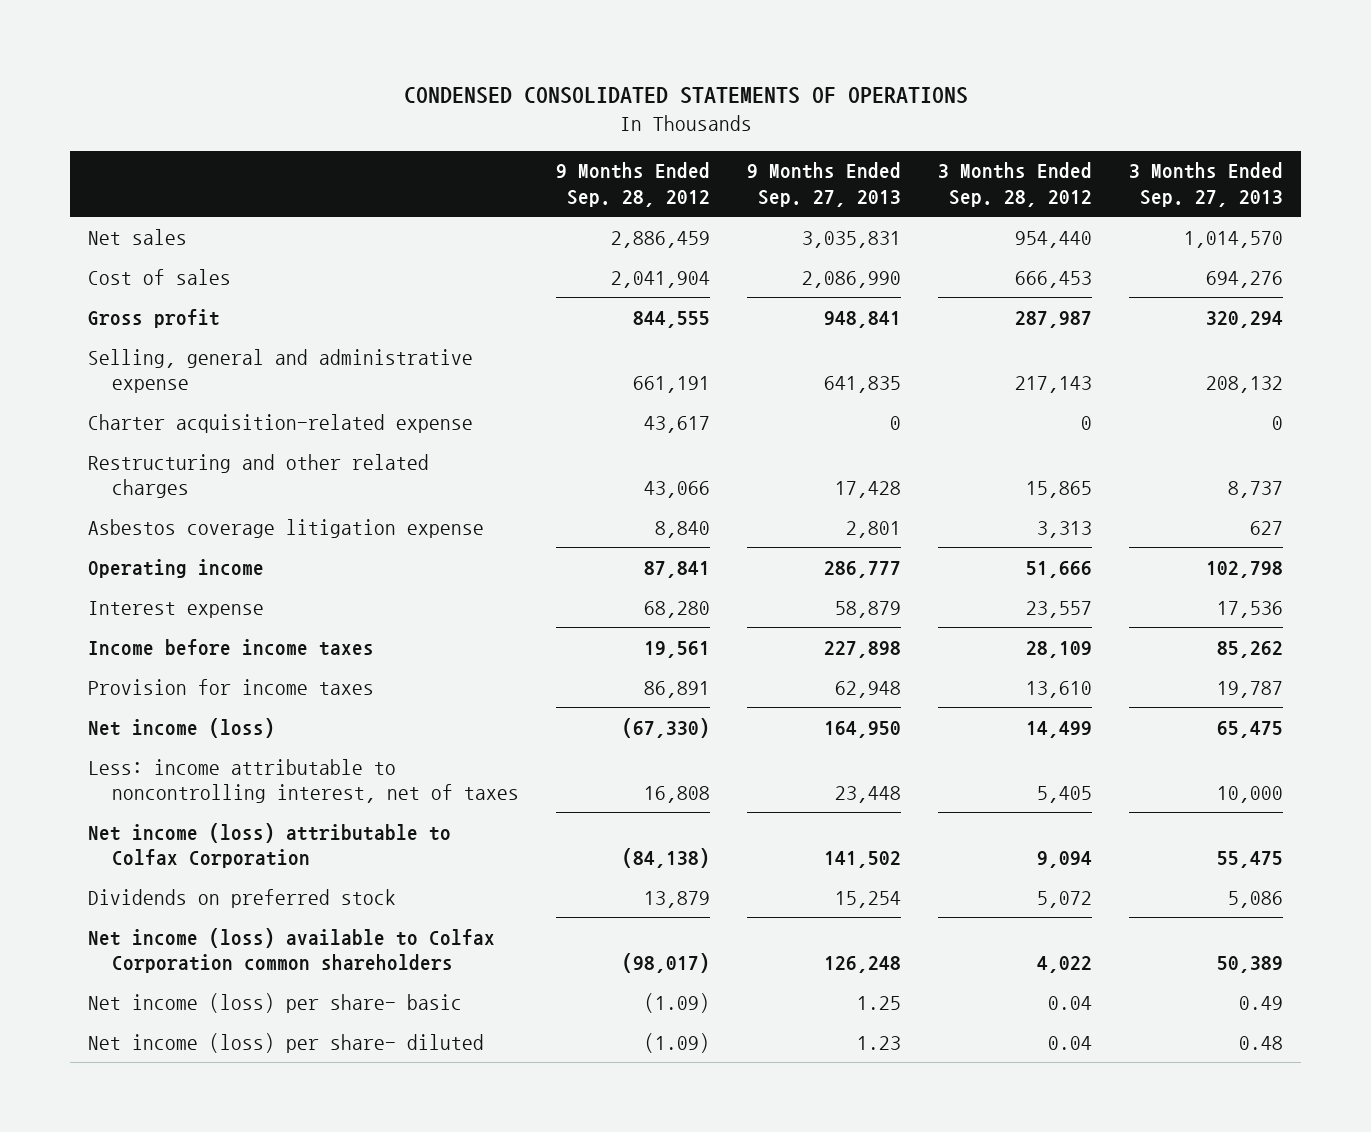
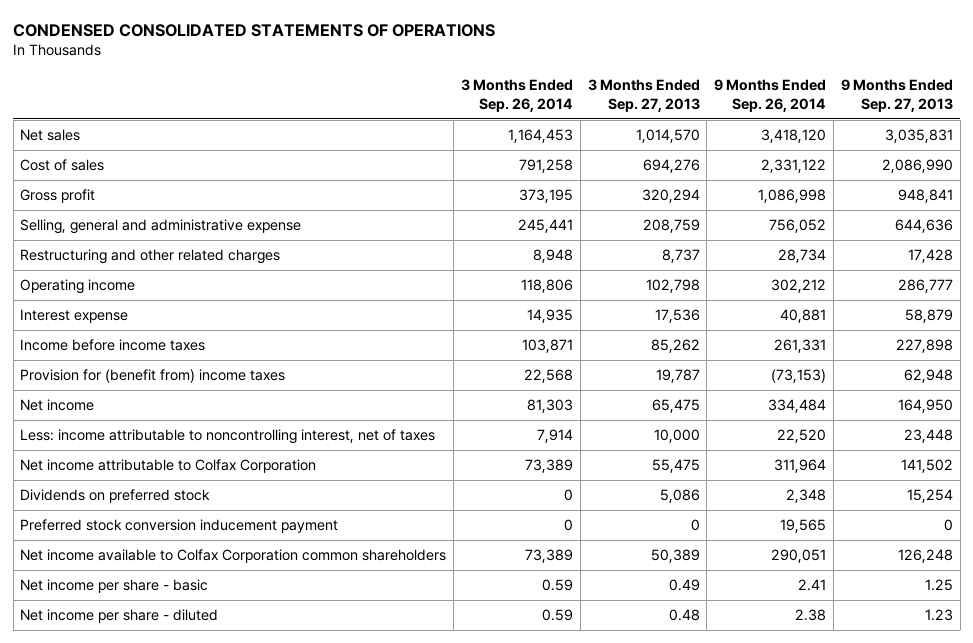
[555,162,710,207] 9 Months Ended Sep. 28, 2012 -> none
[937,162,1092,207] 3 Months Ended Sep. 28, 2012 -> none
none -> [461,78,574,112] 3 Months Ended Sep. 26, 2014
none -> [714,78,827,112] 9 Months Ended Sep. 26, 2014
[88,413,474,433] Charter acquisition-related expense -> none
[823,376,901,394] 641,835 -> [894,219,953,234] 644,636
[1205,376,1283,394] 208,132 -> [642,219,700,234] 208,759
[88,518,485,538] Asbestos coverage litigation expense -> none
[88,678,375,695] Provision for income taxes -> [20,369,286,384] Provision for (benefit from) income taxes
[88,717,276,738] Net income (loss) -> [20,399,95,412] Net income
[88,822,452,869] Net income (loss) attributable to Colfax Corporation -> [20,459,317,474] Net income attributable to Colfax Corporation
none -> [20,519,339,534] Preferred stock conversion inducement payment
[88,927,496,974] Net income (loss) available to Colfax Corporation common shareholders -> [20,549,447,564] Net income available to Colfax Corporation common shareholders
[88,992,463,1013] Net income (loss) per share- basic -> [20,579,209,594] Net income per share - basic
[88,1032,485,1053] Net income (loss) per share- diluted -> [20,609,219,624] Net income per share - diluted

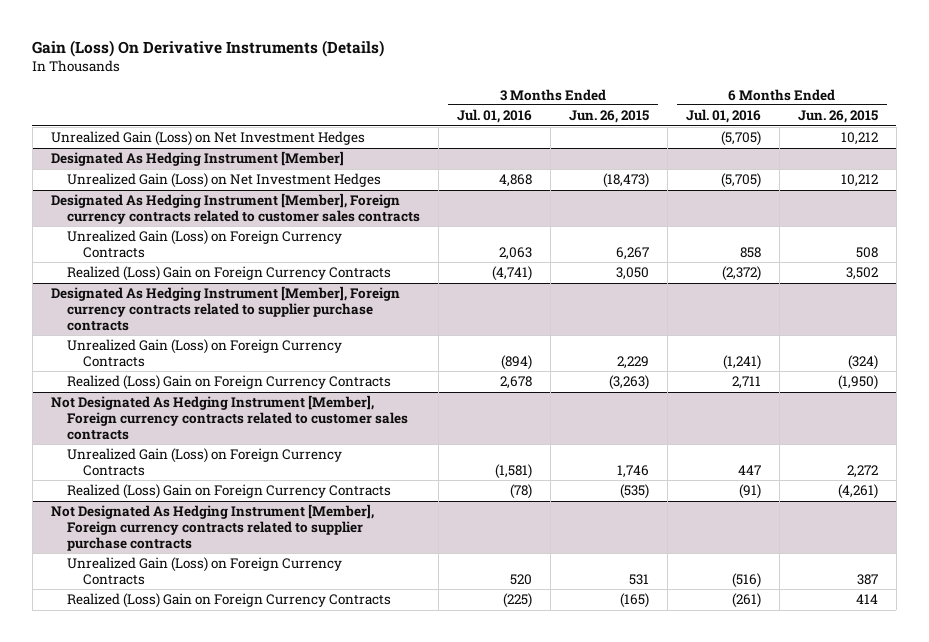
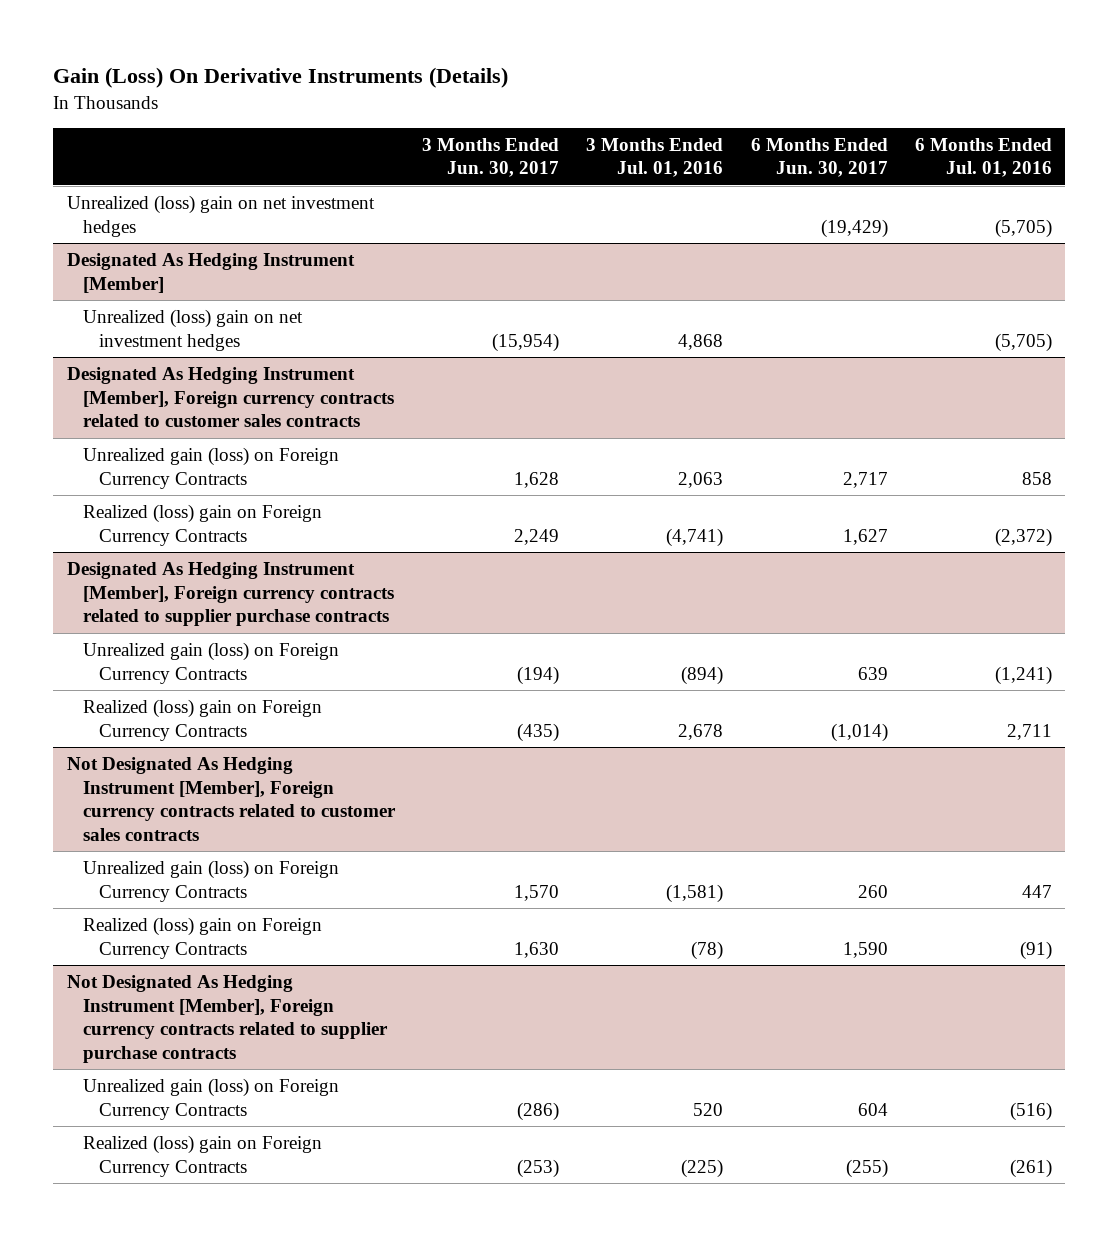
[568,110,649,124] Jun. 26, 2015 -> none
[797,110,878,124] Jun. 26, 2015 -> none
none -> [422,137,560,178] 3 Months Ended Jun. 30, 2017
none -> [750,137,888,178] 6 Months Ended Jun. 30, 2017
[50,131,365,147] Unrealized Gain (Loss) on Net Investment Hedges -> [66,194,375,237] Unrealized (loss) gain on net investment hedges
[66,173,381,189] Unrealized Gain (Loss) on Net Investment Hedges -> [82,308,303,351] Unrealized (loss) gain on net investment hedges
[66,230,342,258] Unrealized Gain (Loss) on Foreign Currency Contracts -> [82,446,339,489] Unrealized gain (loss) on Foreign Currency Contracts
[66,266,391,282] Realized (Loss) Gain on Foreign Currency Contracts -> [82,503,322,546] Realized (loss) gain on Foreign Currency Contracts
[66,339,342,367] Unrealized Gain (Loss) on Foreign Currency Contracts -> [82,641,339,684] Unrealized gain (loss) on Foreign Currency Contracts
[66,375,391,391] Realized (Loss) Gain on Foreign Currency Contracts -> [82,698,322,741] Realized (loss) gain on Foreign Currency Contracts
[66,448,342,476] Unrealized Gain (Loss) on Foreign Currency Contracts -> [82,859,339,902] Unrealized gain (loss) on Foreign Currency Contracts
[66,484,391,500] Realized (Loss) Gain on Foreign Currency Contracts -> [82,916,322,959] Realized (loss) gain on Foreign Currency Contracts
[66,557,342,585] Unrealized Gain (Loss) on Foreign Currency Contracts -> [82,1077,339,1120] Unrealized gain (loss) on Foreign Currency Contracts
[66,593,391,609] Realized (Loss) Gain on Foreign Currency Contracts -> [82,1134,322,1177] Realized (loss) gain on Foreign Currency Contracts

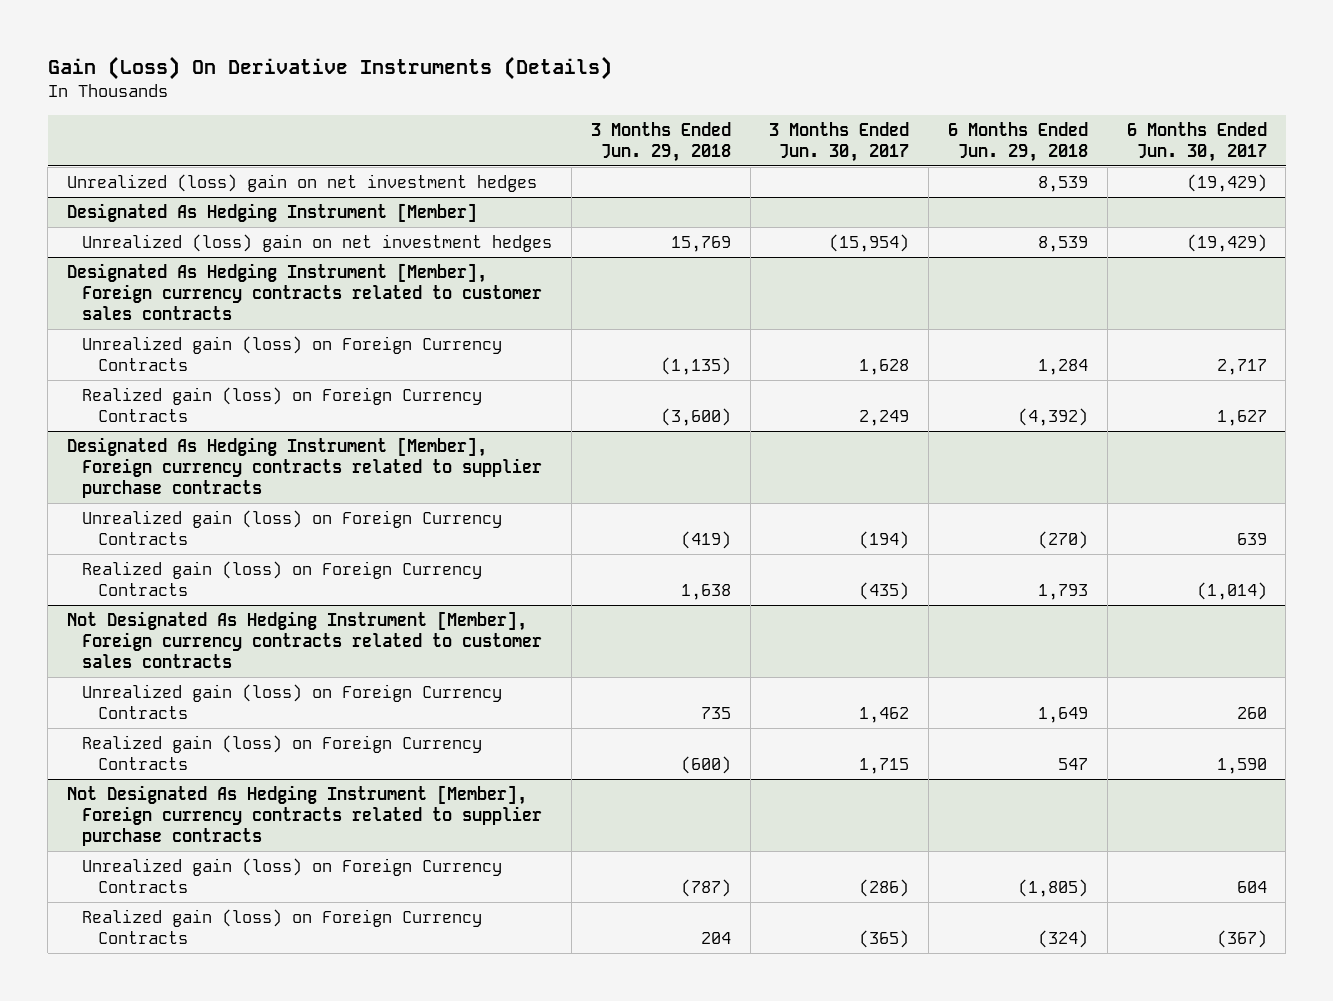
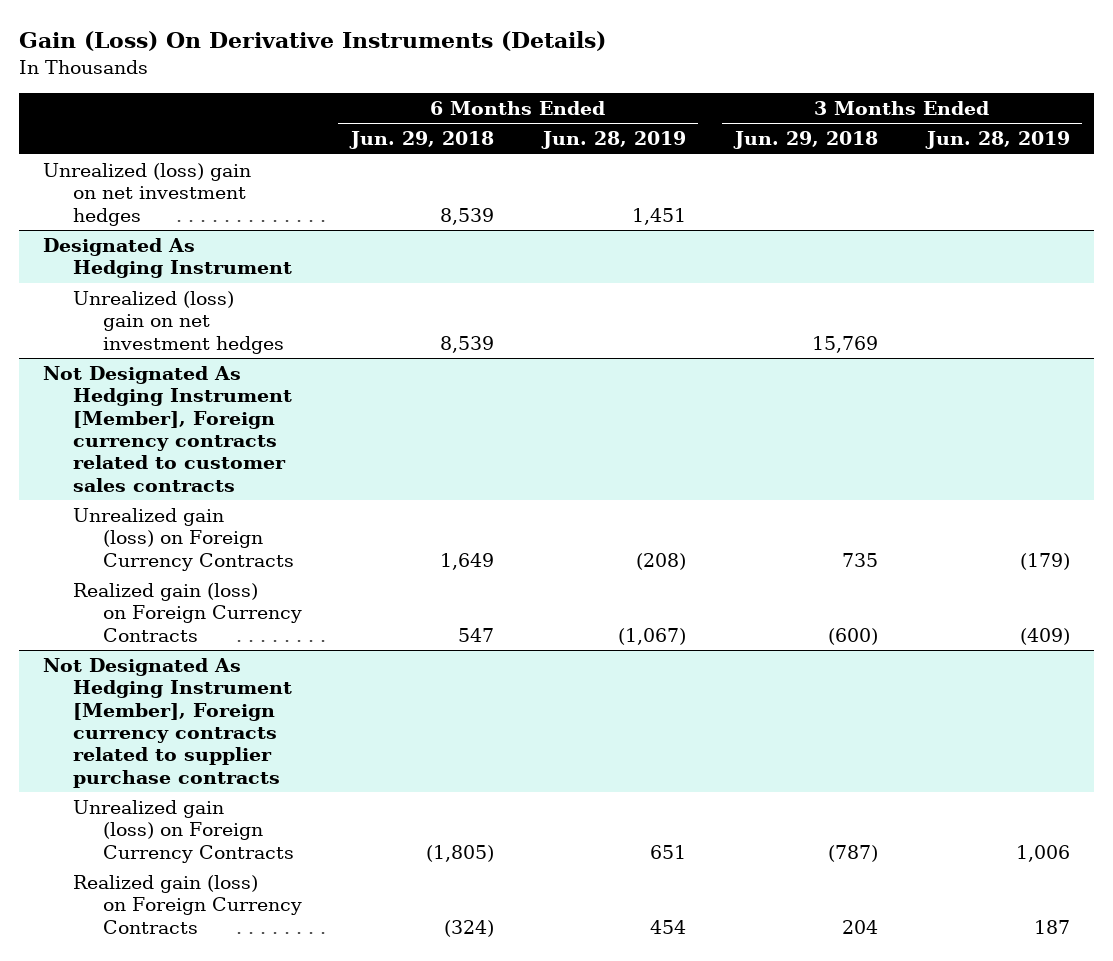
[769,121,910,162] 3 Months Ended Jun. 30, 2017 -> none
[1126,121,1267,162] 6 Months Ended Jun. 30, 2017 -> none
none -> [540,131,686,150] Jun. 28, 2019
none -> [924,131,1070,150] Jun. 28, 2019
[66,203,477,223] Designated As Hedging Instrument [Member] -> [43,238,293,279] Designated As Hedging Instrument
[66,263,543,321] Designated As Hedging Instrument [Member], Foreign currency contracts related to customer sales contracts -> none
[82,336,503,372] Unrealized gain (loss) on Foreign Currency Contracts -> none
[82,387,483,423] Realized gain (loss) on Foreign Currency Contracts -> none
[66,437,543,499] Designated As Hedging Instrument [Member], Foreign currency contracts related to supplier purchase contracts -> none
[82,510,503,546] Unrealized gain (loss) on Foreign Currency Contracts -> none
[82,561,483,597] Realized gain (loss) on Foreign Currency Contracts -> none

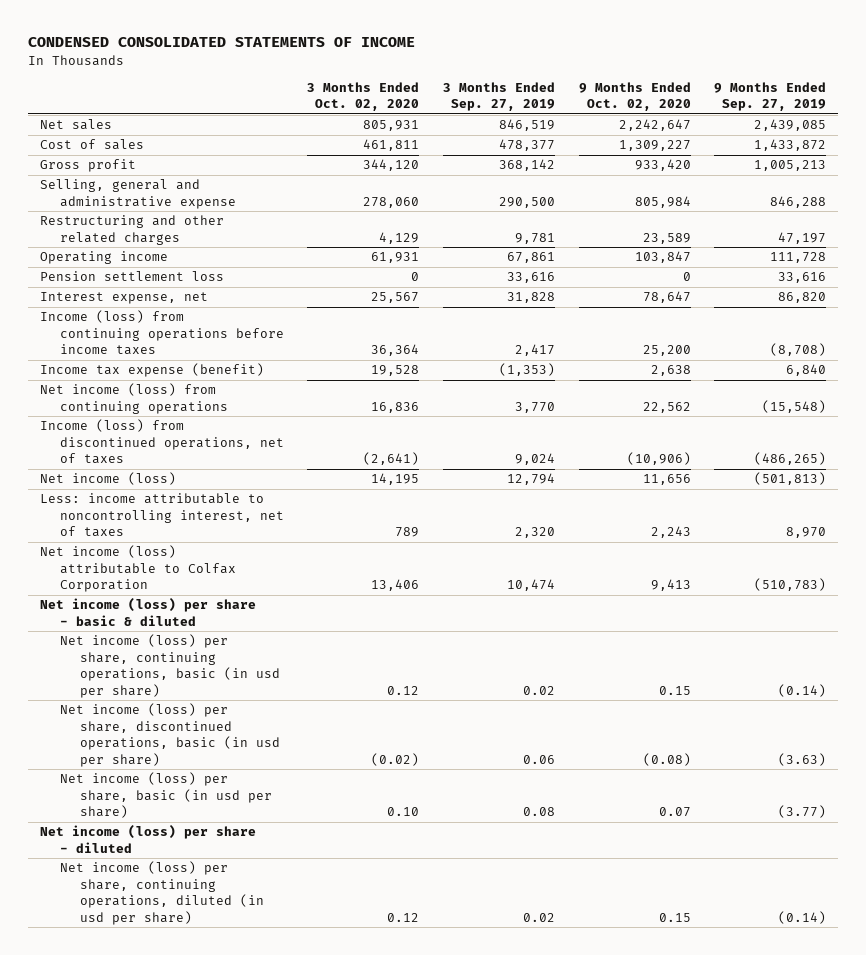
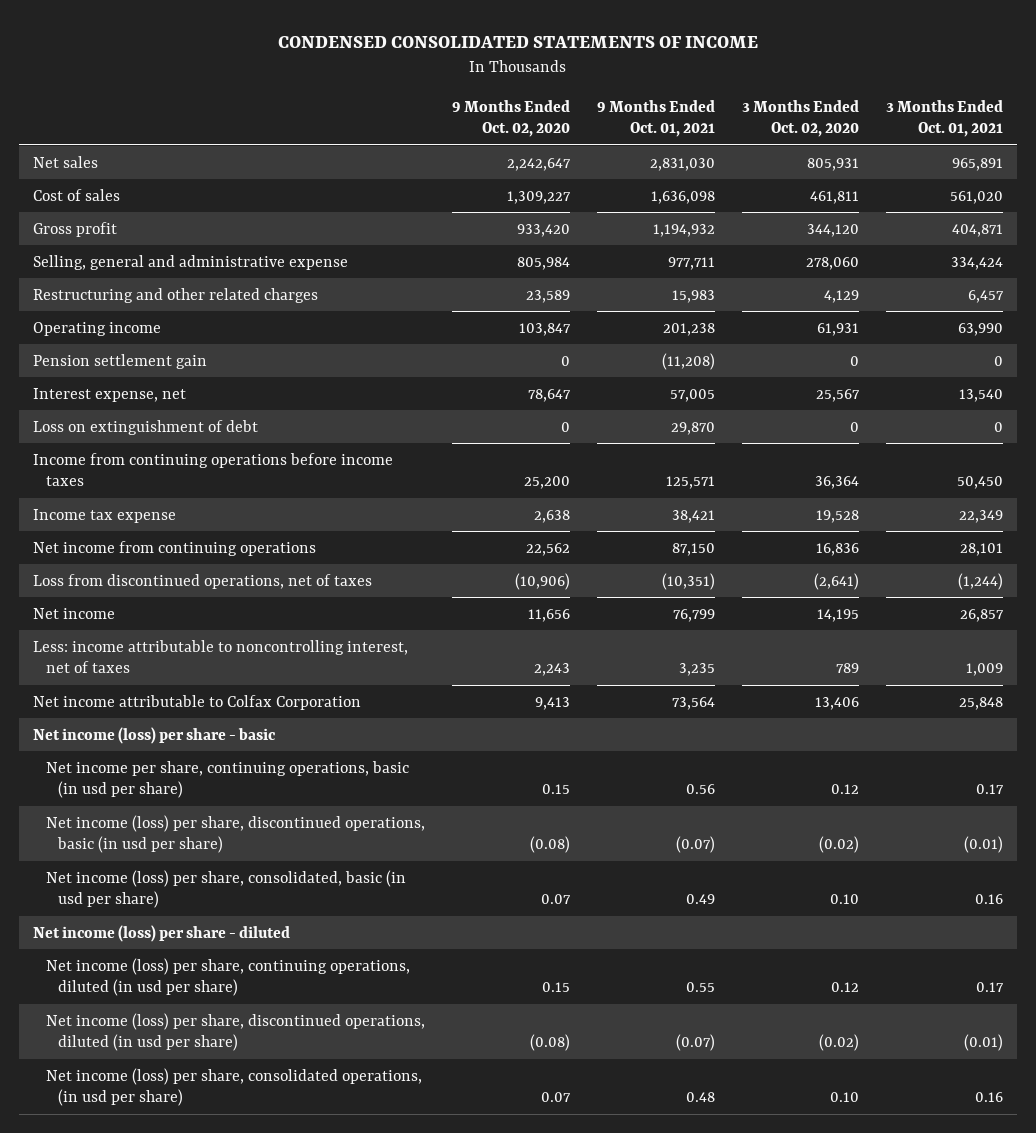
[443,81,556,112] 3 Months Ended Sep. 27, 2019 -> none
[714,81,827,112] 9 Months Ended Sep. 27, 2019 -> none
none -> [597,100,716,138] 9 Months Ended Oct. 01, 2021
none -> [886,100,1004,138] 3 Months Ended Oct. 01, 2021
[39,271,224,282] Pension settlement loss -> [32,353,207,369] Pension settlement gain
none -> [32,419,258,435] Loss on extinguishment of debt
[39,310,284,356] Income (loss) from continuing operations before income taxes -> [32,452,393,487] Income from continuing operations before income taxes
[39,363,264,378] Income tax expense (benefit) -> [32,508,176,523] Income tax expense
[39,383,228,414] Net income (loss) from continuing operations -> [32,540,316,556] Net income from continuing operations
[39,419,284,465] Income (loss) from discontinued operations, net of taxes -> [32,573,372,589] Loss from discontinued operations, net of taxes
[39,472,176,486] Net income (loss) -> [32,607,115,619] Net income
[39,545,236,593] Net income (loss) attributable to Colfax Corporation -> [32,694,361,710] Net income attributable to Colfax Corporation
[39,598,256,626] Net income (loss) per share - basic & diluted -> [32,726,275,744] Net income (loss) per share - basic
[59,634,280,698] Net income (loss) per share, continuing operations, basic (in usd per share) -> [45,760,409,799] Net income per share, continuing operations, basic (in usd per share)
[59,772,272,819] Net income (loss) per share, basic (in usd per share) -> [45,869,406,909] Net income (loss) per share, consolidated, basic (in usd per share)
none -> [45,1012,425,1052] Net income (loss) per share, discontinued operations, diluted (in usd per share)
none -> [45,1067,422,1107] Net income (loss) per share, consolidated operations, (in usd per share)

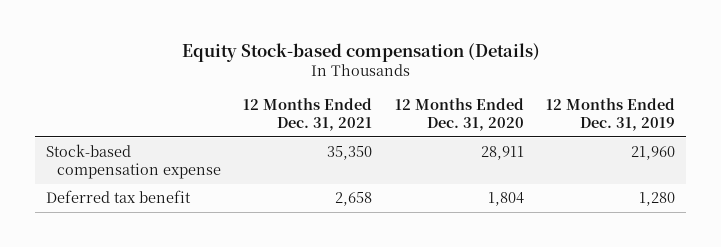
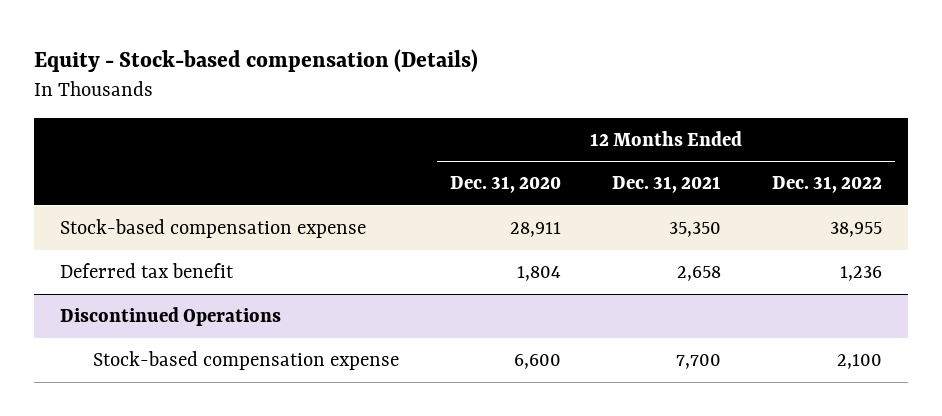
[181,43,540,63] Equity Stock-based compensation (Details) -> [34,49,479,73] Equity - Stock-based compensation (Details)
[546,97,676,131] 12 Months Ended Dec. 31, 2019 -> none
none -> [772,176,883,194] Dec. 31, 2022
none -> [59,306,281,326] Discontinued Operations
none -> [92,350,399,370] Stock-based compensation expense

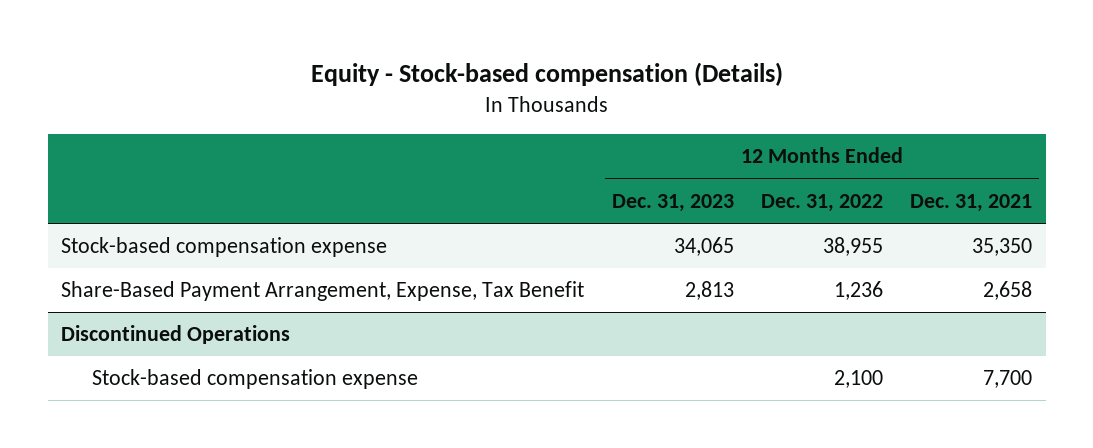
[450,176,562,194] Dec. 31, 2020 -> none
none -> [611,193,734,212] Dec. 31, 2023
[59,262,234,278] Deferred tax benefit -> [61,281,585,302] Share-Based Payment Arrangement, Expense, Tax Benefit

